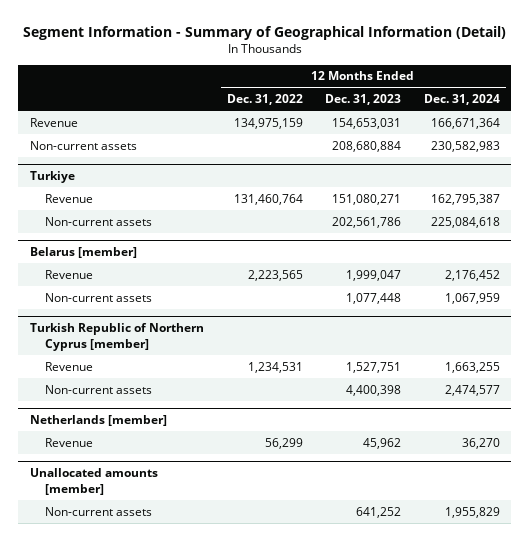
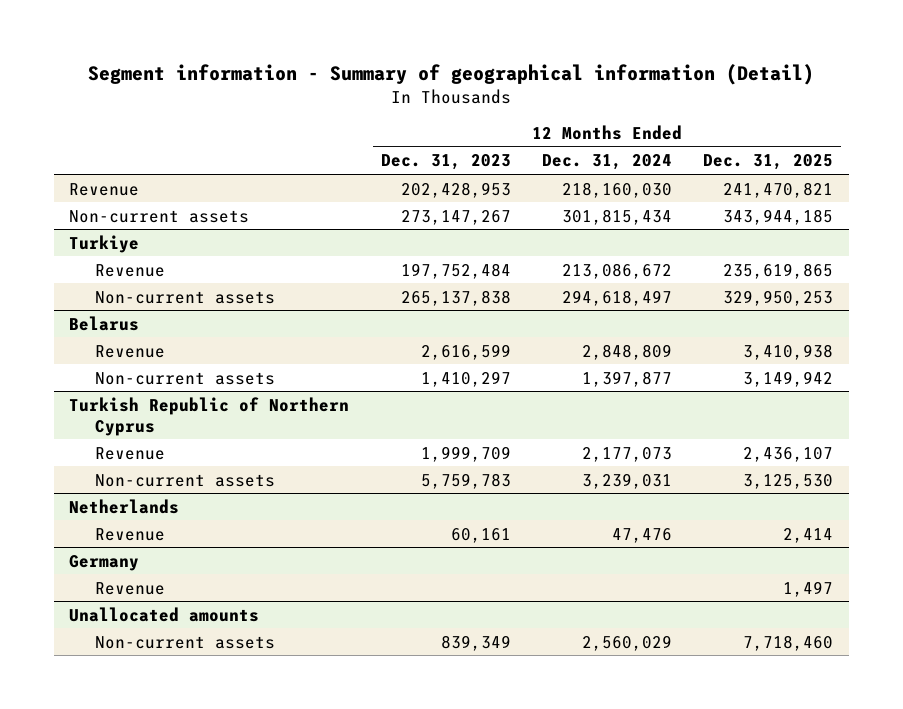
[22,25,506,40] Segment Information - Summary of Geographical Information (Detail) -> [88,63,815,85] Segment information - Summary of geographical information (Detail)
[226,94,303,106] Dec. 31, 2022 -> none
none -> [703,154,834,171] Dec. 31, 2025
[332,117,402,129] 154,653,031 -> [400,181,511,198] 202,428,953
[430,117,500,129] 166,671,364 -> [561,181,672,198] 218,160,030
[332,140,402,152] 208,680,884 -> [400,209,511,225] 273,147,267
[430,140,500,152] 230,582,983 -> [561,208,672,225] 301,815,434
[332,193,402,205] 151,080,271 -> [400,262,511,279] 197,752,484
[430,193,500,205] 162,795,387 -> [561,262,672,279] 213,086,672
[332,216,402,228] 202,561,786 -> [400,289,511,306] 265,137,838
[430,216,500,228] 225,084,618 -> [561,289,672,306] 294,618,497
[29,247,137,259] Belarus [member] -> [69,315,140,331] Belarus
[346,269,402,281] 1,999,047 -> [420,343,511,360] 2,616,599
[444,269,500,281] 2,176,452 -> [581,343,672,360] 2,848,809
[346,292,402,304] 1,077,448 -> [420,370,511,387] 1,410,297
[444,292,500,304] 1,067,959 -> [581,370,672,387] 1,397,877
[29,323,204,351] Turkish Republic of Northern Cyprus [member] -> [69,396,350,436] Turkish Republic of Northern Cyprus
[346,361,402,373] 1,527,751 -> [420,445,511,462] 1,999,709
[444,361,500,373] 1,663,255 -> [581,446,672,462] 2,177,073
[346,384,402,396] 4,400,398 -> [420,472,511,489] 5,759,783
[444,384,500,396] 2,474,577 -> [581,472,672,489] 3,239,031
[29,415,167,427] Netherlands [member] -> [69,498,180,514] Netherlands
[363,437,402,449] 45,962 -> [450,527,511,543] 60,161
[461,437,500,449] 36,270 -> [611,527,672,543] 47,476
none -> [69,554,140,571] Germany
none -> [95,581,166,595] Revenue
[29,468,158,495] Unallocated amounts [member] -> [69,606,260,622] Unallocated amounts
[356,506,402,518] 641,252 -> [440,634,511,651] 839,349
[444,506,500,518] 1,955,829 -> [581,634,672,651] 2,560,029

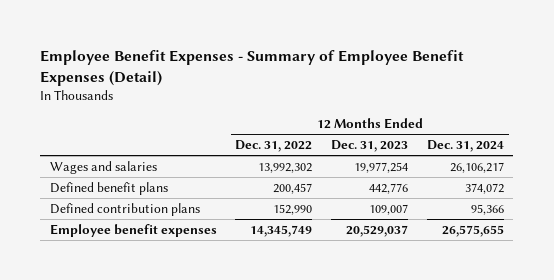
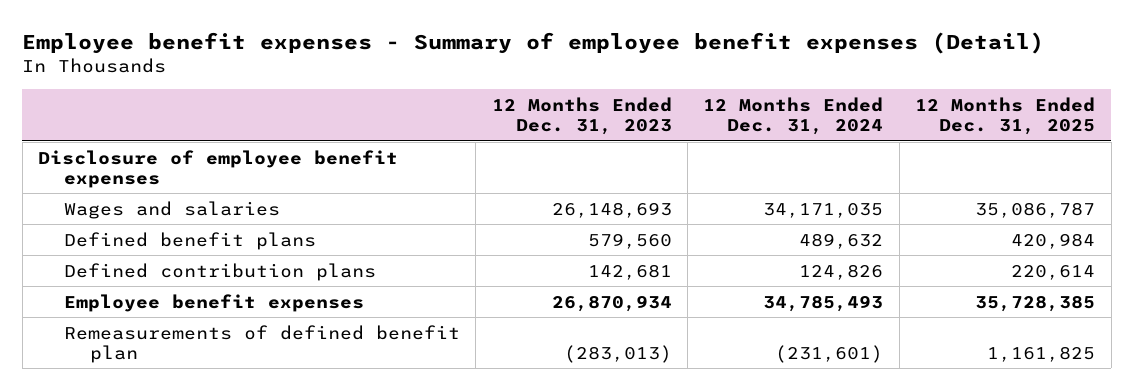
[40,50,465,87] Employee Benefit Expenses - Summary of Employee Benefit Expenses (Detail) -> [22,31,1045,54] Employee benefit expenses - Summary of employee benefit expenses (Detail)
[235,140,313,153] Dec. 31, 2022 -> none
none -> [915,96,1096,136] 12 Months Ended Dec. 31, 2025
none -> [38,149,399,188] Disclosure of employee benefit expenses
[354,161,409,173] 19,977,254 -> [551,201,672,218] 26,148,693
[450,161,505,173] 26,106,217 -> [763,202,884,218] 34,171,035
[369,182,409,194] 442,776 -> [587,232,672,249] 579,560
[465,182,505,194] 374,072 -> [799,232,884,249] 489,632
[369,203,409,215] 109,007 -> [587,263,672,280] 142,681
[471,203,505,215] 95,366 -> [799,263,884,280] 124,826
[346,224,409,237] 20,529,037 -> [551,294,672,312] 26,870,934
[442,224,505,237] 26,575,655 -> [763,294,884,312] 34,785,493
none -> [63,324,460,363] Remeasurements of defined benefit plan

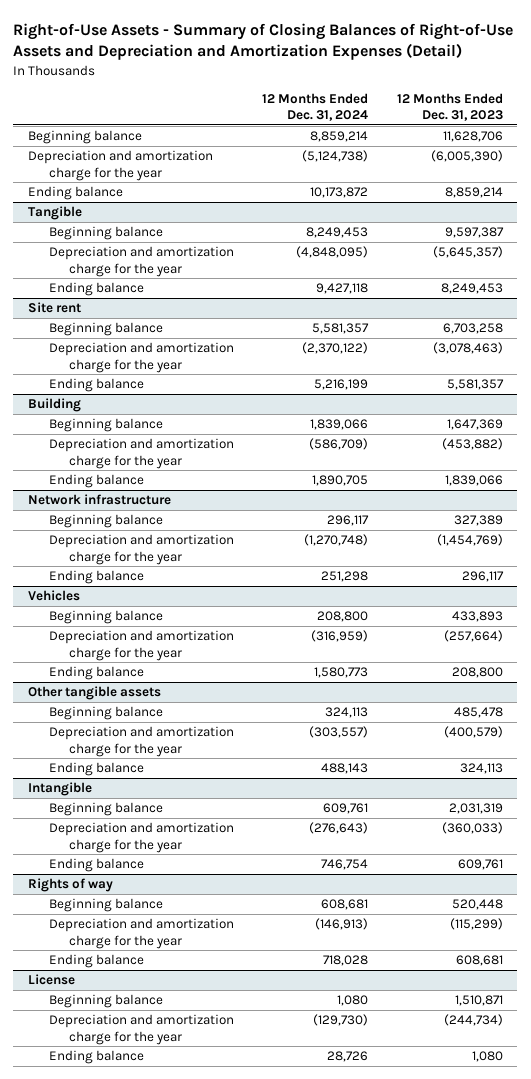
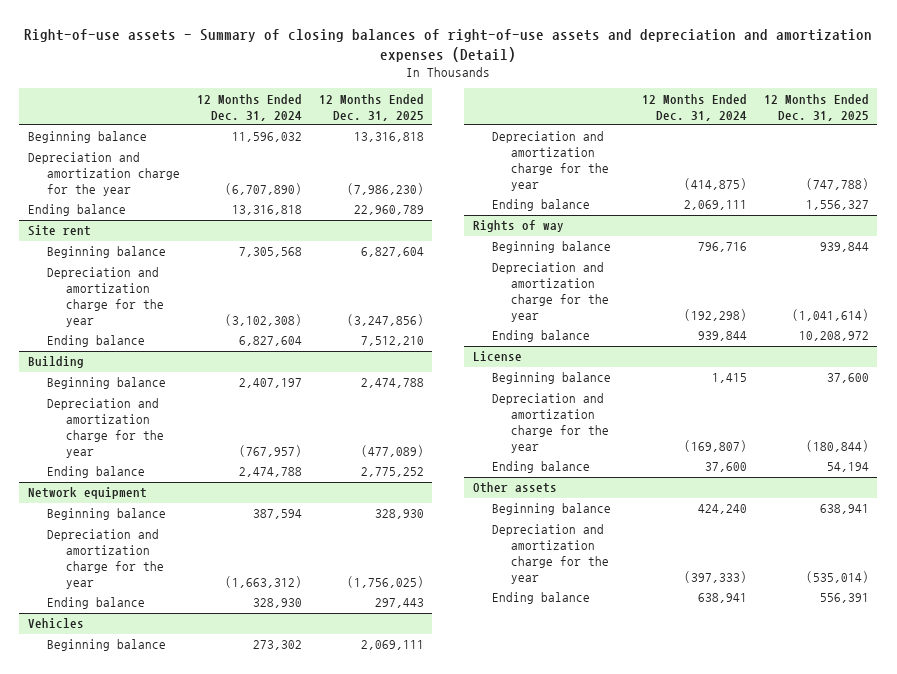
[13,22,514,61] Right-of-Use Assets - Summary of Closing Balances of Right-of-Use Assets and Depreciation and Amortization Expenses (Detail) -> [24,28,873,62] Right-of-use assets - Summary of closing balances of right-of-use assets and depreciation and amortization expenses (Detail)
[397,92,504,122] 12 Months Ended Dec. 31, 2023 -> none
none -> [318,93,424,121] 12 Months Ended Dec. 31, 2025
[27,206,82,221] Tangible -> none
[48,226,163,241] Beginning balance -> none
[48,246,234,277] Depreciation and amortization charge for the year -> none
[48,282,144,297] Ending balance -> none
[310,131,369,143] 8,859,214 -> [231,132,302,143] 11,596,032
[302,150,369,163] (5,124,738) -> [224,182,302,195] (6,707,890)
[310,187,369,199] 10,173,872 -> [231,205,302,216] 13,316,818
[312,323,370,335] 5,581,357 -> [238,247,302,258] 7,305,568
[302,342,369,355] (2,370,122) -> [224,313,302,326] (3,102,308)
[314,379,369,391] 5,216,199 -> [238,336,302,347] 6,827,604
[310,419,369,431] 1,839,066 -> [238,378,302,389] 2,407,197
[309,438,369,451] (586,709) -> [238,444,302,457] (767,957)
[312,475,369,487] 1,890,705 -> [238,467,302,478] 2,474,788
[27,494,171,506] Network infrastructure -> [27,487,147,500] Network equipment
[327,515,370,527] 296,117 -> [252,509,302,520] 387,594
[304,534,369,547] (1,270,748) -> [224,575,302,588] (1,663,312)
[321,571,369,583] 251,298 -> [252,598,302,609] 328,930
[27,686,161,701] Other tangible assets -> none
[48,706,163,721] Beginning balance -> none
[48,726,234,757] Depreciation and amortization charge for the year -> none
[48,762,144,777] Ending balance -> none
[27,782,92,797] Intangible -> none
[48,802,163,817] Beginning balance -> none
[48,822,234,853] Depreciation and amortization charge for the year -> none
[48,858,144,873] Ending balance -> none
[317,611,369,623] 208,800 -> [252,640,302,651] 273,302
[311,630,369,643] (316,959) -> [683,177,747,190] (414,875)
[314,667,369,679] 1,580,773 -> [683,200,747,211] 2,069,111
[321,899,369,911] 608,681 -> [697,242,747,253] 796,716
[315,918,369,931] (146,913) -> [683,308,747,321] (192,298)
[323,955,369,967] 718,028 -> [697,331,747,342] 939,844
[337,995,369,1007] 1,080 -> [711,373,747,384] 1,415
[313,1014,369,1027] (129,730) -> [683,439,747,452] (169,807)
[327,1051,369,1063] 28,726 -> [704,462,747,473] 37,600
none -> [472,482,557,494] Other assets
none -> [491,503,611,516] Beginning balance
none -> [491,524,610,584] Depreciation and amortization charge for the year
none -> [491,592,590,605] Ending balance

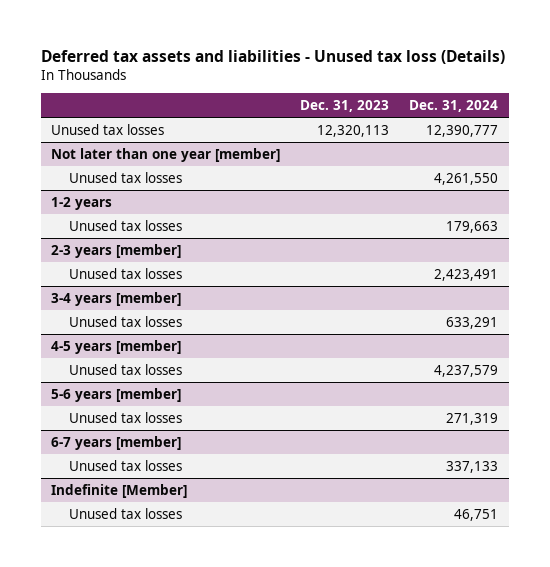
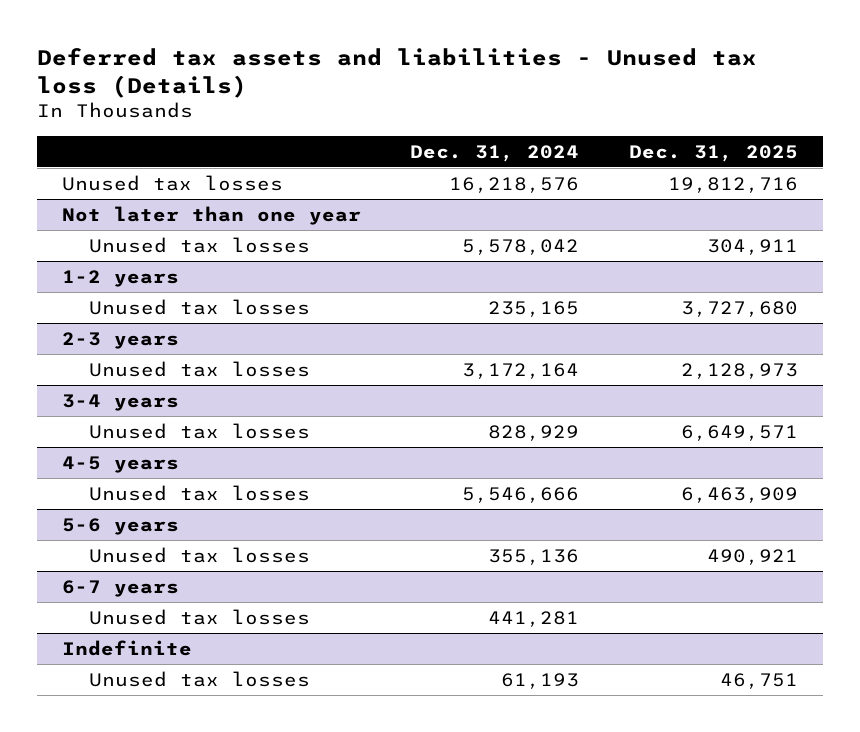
[300,100,390,113] Dec. 31, 2023 -> none
none -> [628,144,798,162] Dec. 31, 2025
[426,124,499,137] 12,390,777 -> [449,177,580,194] 16,218,576
[51,147,281,162] Not later than one year [member] -> [61,206,361,226] Not later than one year
[434,172,499,185] 4,261,550 -> [462,239,580,256] 5,578,042
[446,220,499,233] 179,663 -> [488,301,580,318] 235,165
[51,243,182,258] 2-3 years [member] -> [61,332,179,350] 2-3 years
[434,268,499,281] 2,423,491 -> [462,363,580,380] 3,172,164
[51,291,182,306] 3-4 years [member] -> [61,394,179,412] 3-4 years
[446,316,499,329] 633,291 -> [488,425,580,442] 828,929
[51,339,182,354] 4-5 years [member] -> [61,456,179,474] 4-5 years
[434,364,499,377] 4,237,579 -> [462,487,580,504] 5,546,666
[51,387,182,402] 5-6 years [member] -> [61,518,179,536] 5-6 years
[446,412,499,425] 271,319 -> [488,549,580,566] 355,136
[51,435,182,450] 6-7 years [member] -> [61,580,179,598] 6-7 years
[446,460,499,473] 337,133 -> [488,611,580,628] 441,281
[51,483,188,498] Indefinite [Member] -> [61,640,192,657] Indefinite
[454,508,499,521] 46,751 -> [501,673,580,690] 61,193

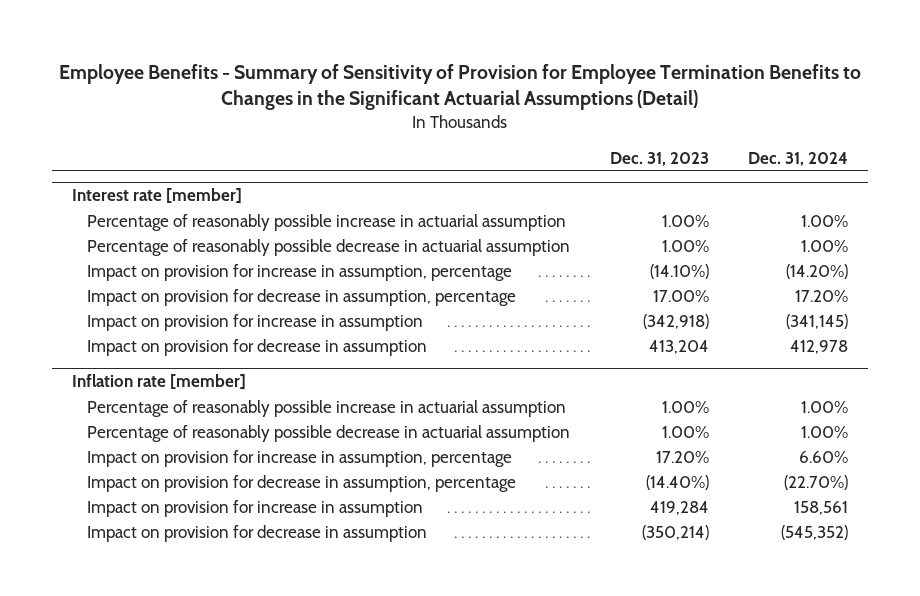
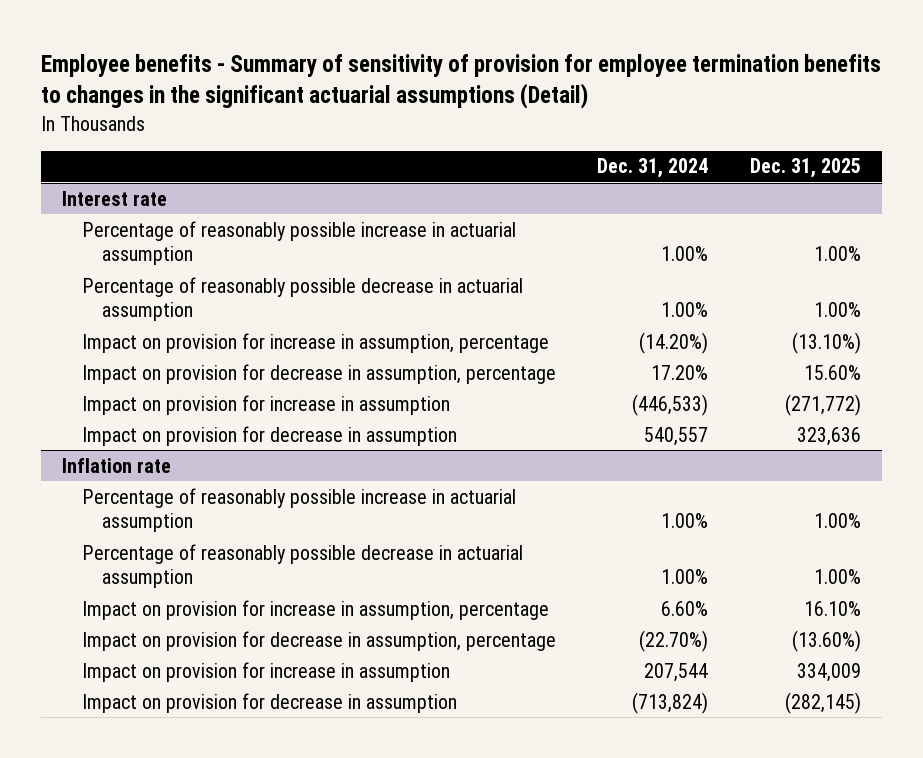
[59,63,862,111] Employee Benefits - Summary of Sensitivity of Provision for Employee Termination Benefits to Changes in the Significant Actuarial Assumptions (Detail) -> [40,54,881,110] Employee benefits - Summary of sensitivity of provision for employee termination benefits to changes in the significant actuarial assumptions (Detail)
[609,151,709,166] Dec. 31, 2023 -> none
none -> [750,158,862,179] Dec. 31, 2025
[71,188,242,205] Interest rate [member] -> [61,190,167,206] Interest rate
[786,313,849,329] (341,145) -> [632,393,709,416] (446,533)
[790,339,849,354] 412,978 -> [644,426,709,446] 540,557
[71,374,246,391] Inflation rate [member] -> [61,457,171,473] Inflation rate
[794,500,849,515] 158,561 -> [644,662,709,682] 207,544
[781,524,849,540] (545,352) -> [632,691,709,714] (713,824)

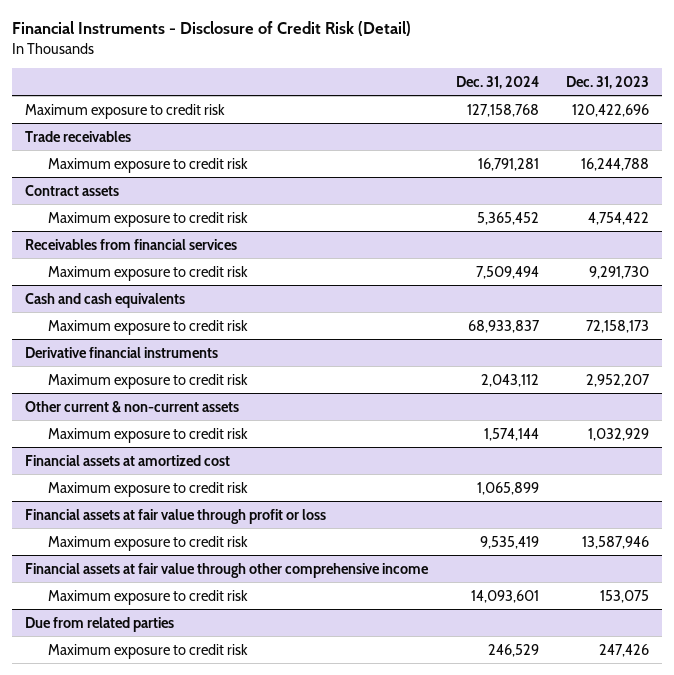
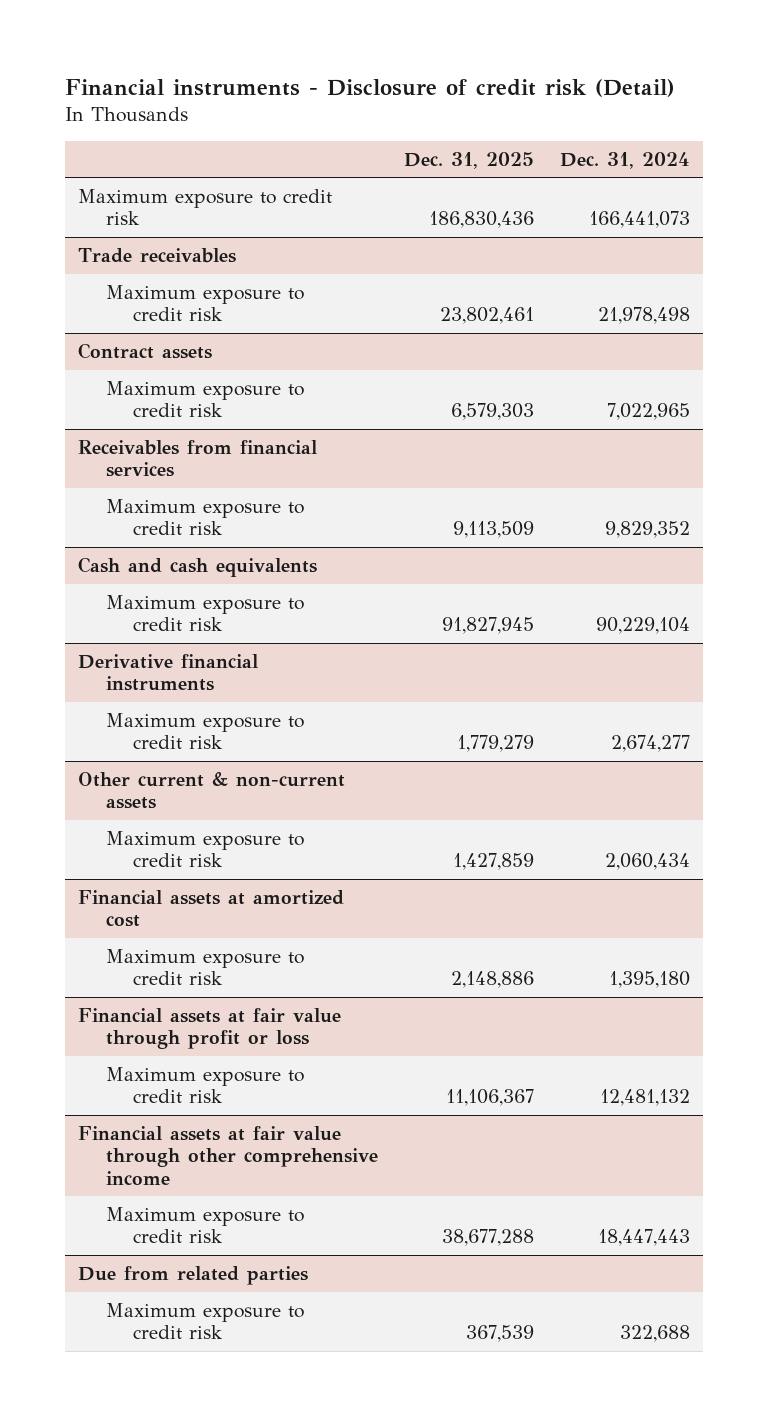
[11,21,411,37] Financial Instruments - Disclosure of Credit Risk (Detail) -> [65,79,676,98] Financial instruments - Disclosure of credit risk (Detail)
[565,75,649,89] Dec. 31, 2023 -> none
none -> [403,151,534,169] Dec. 31, 2025
[466,103,539,117] 127,158,768 -> [589,211,691,229] 166,441,073
[477,157,539,171] 16,791,281 -> [598,307,691,325] 21,978,498
[476,211,539,225] 5,365,452 -> [607,403,691,421] 7,022,965
[475,265,539,279] 7,509,494 -> [605,521,691,539] 9,829,352
[467,319,540,333] 68,933,837 -> [596,617,691,635] 90,229,104
[480,373,539,387] 2,043,112 -> [611,735,691,753] 2,674,277
[483,427,539,441] 1,574,144 -> [605,853,691,871] 2,060,434
[476,481,539,495] 1,065,899 -> [609,971,691,989] 1,395,180
[479,535,539,549] 9,535,419 -> [600,1089,691,1107] 12,481,132
[470,589,539,603] 14,093,601 -> [598,1229,691,1247] 18,447,443
[487,643,539,657] 246,529 -> [620,1325,691,1343] 322,688

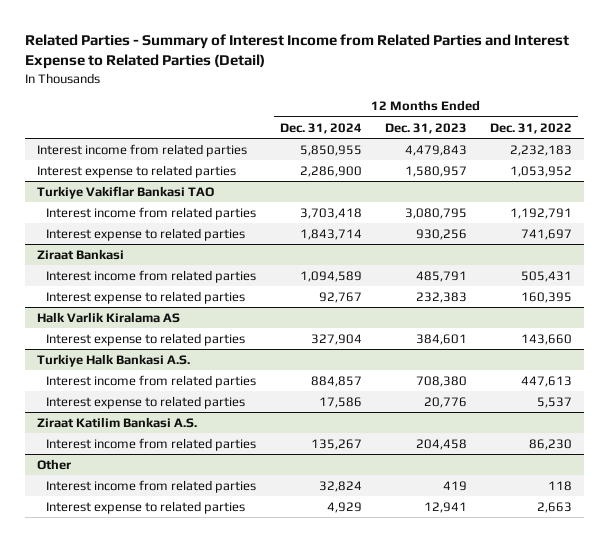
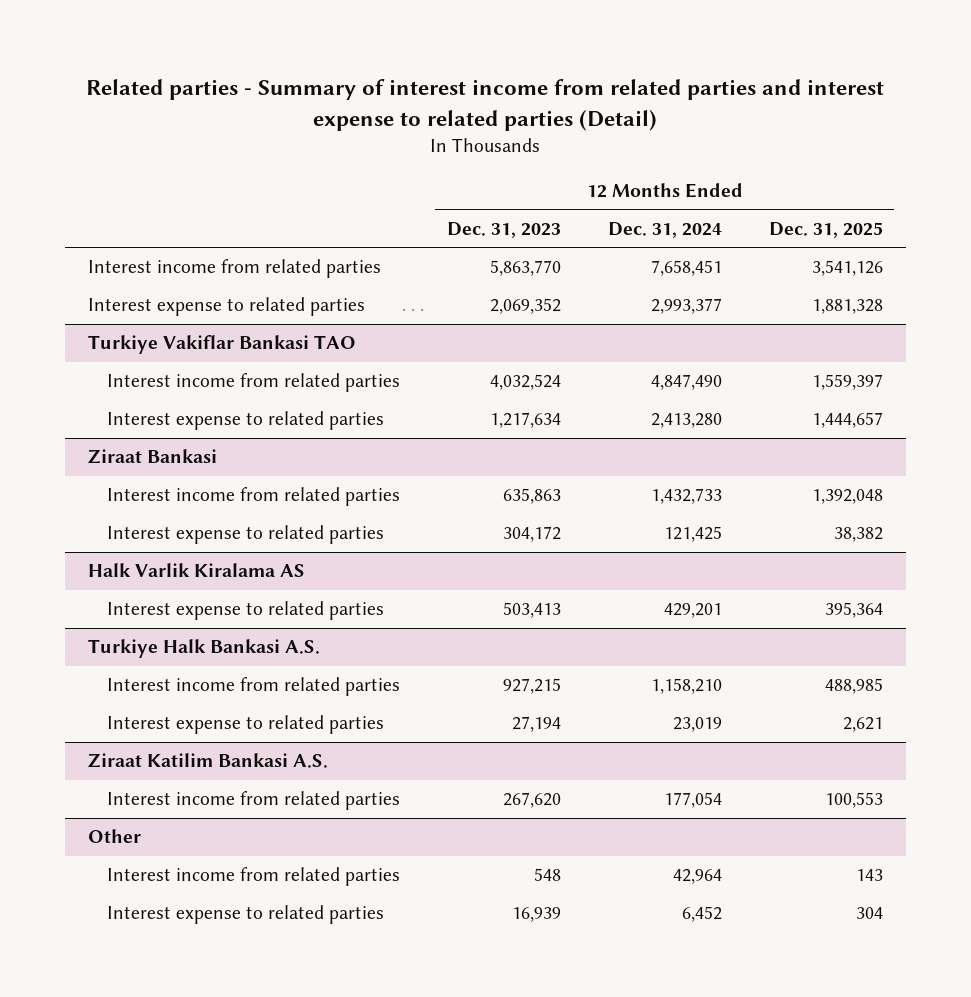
[25,34,570,70] Related Parties - Summary of Interest Income from Related Parties and Interest Expense to Related Parties (Detail) -> [86,79,885,131] Related parties - Summary of interest income from related parties and interest expense to related parties (Detail)
[489,122,572,134] Dec. 31, 2022 -> none
none -> [768,221,883,238] Dec. 31, 2025
[299,144,362,156] 5,850,955 -> [650,260,722,277] 7,658,451
[404,144,467,156] 4,479,843 -> [490,260,562,277] 5,863,770
[299,165,362,177] 2,286,900 -> [650,298,722,315] 2,993,377
[404,165,467,177] 1,580,957 -> [490,298,562,315] 2,069,352
[299,207,362,219] 3,703,418 -> [650,374,722,391] 4,847,490
[404,207,467,219] 3,080,795 -> [490,374,562,391] 4,032,524
[299,228,362,240] 1,843,714 -> [650,413,722,429] 2,413,280
[415,228,467,240] 930,256 -> [490,412,562,429] 1,217,634
[299,270,362,282] 1,094,589 -> [650,488,722,505] 1,432,733
[415,270,467,282] 485,791 -> [503,488,562,505] 635,863
[318,291,362,303] 92,767 -> [663,526,722,543] 121,425
[415,291,467,303] 232,383 -> [503,526,562,543] 304,172
[310,333,362,345] 327,904 -> [663,603,722,619] 429,201
[415,333,467,345] 384,601 -> [503,602,562,619] 503,413
[310,375,362,387] 884,857 -> [650,678,722,695] 1,158,210
[415,375,467,387] 708,380 -> [503,678,562,695] 927,215
[318,396,362,408] 17,586 -> [672,717,722,733] 23,019
[423,396,467,408] 20,776 -> [512,716,562,733] 27,194
[310,438,362,450] 135,267 -> [663,792,722,809] 177,054
[415,438,467,450] 204,458 -> [503,792,562,809] 267,620
[318,480,362,492] 32,824 -> [672,869,722,885] 42,964
[442,480,467,491] 419 -> [534,868,562,882] 548
[326,501,362,513] 4,929 -> [681,906,722,923] 6,452
[423,501,467,513] 12,941 -> [512,907,562,923] 16,939

